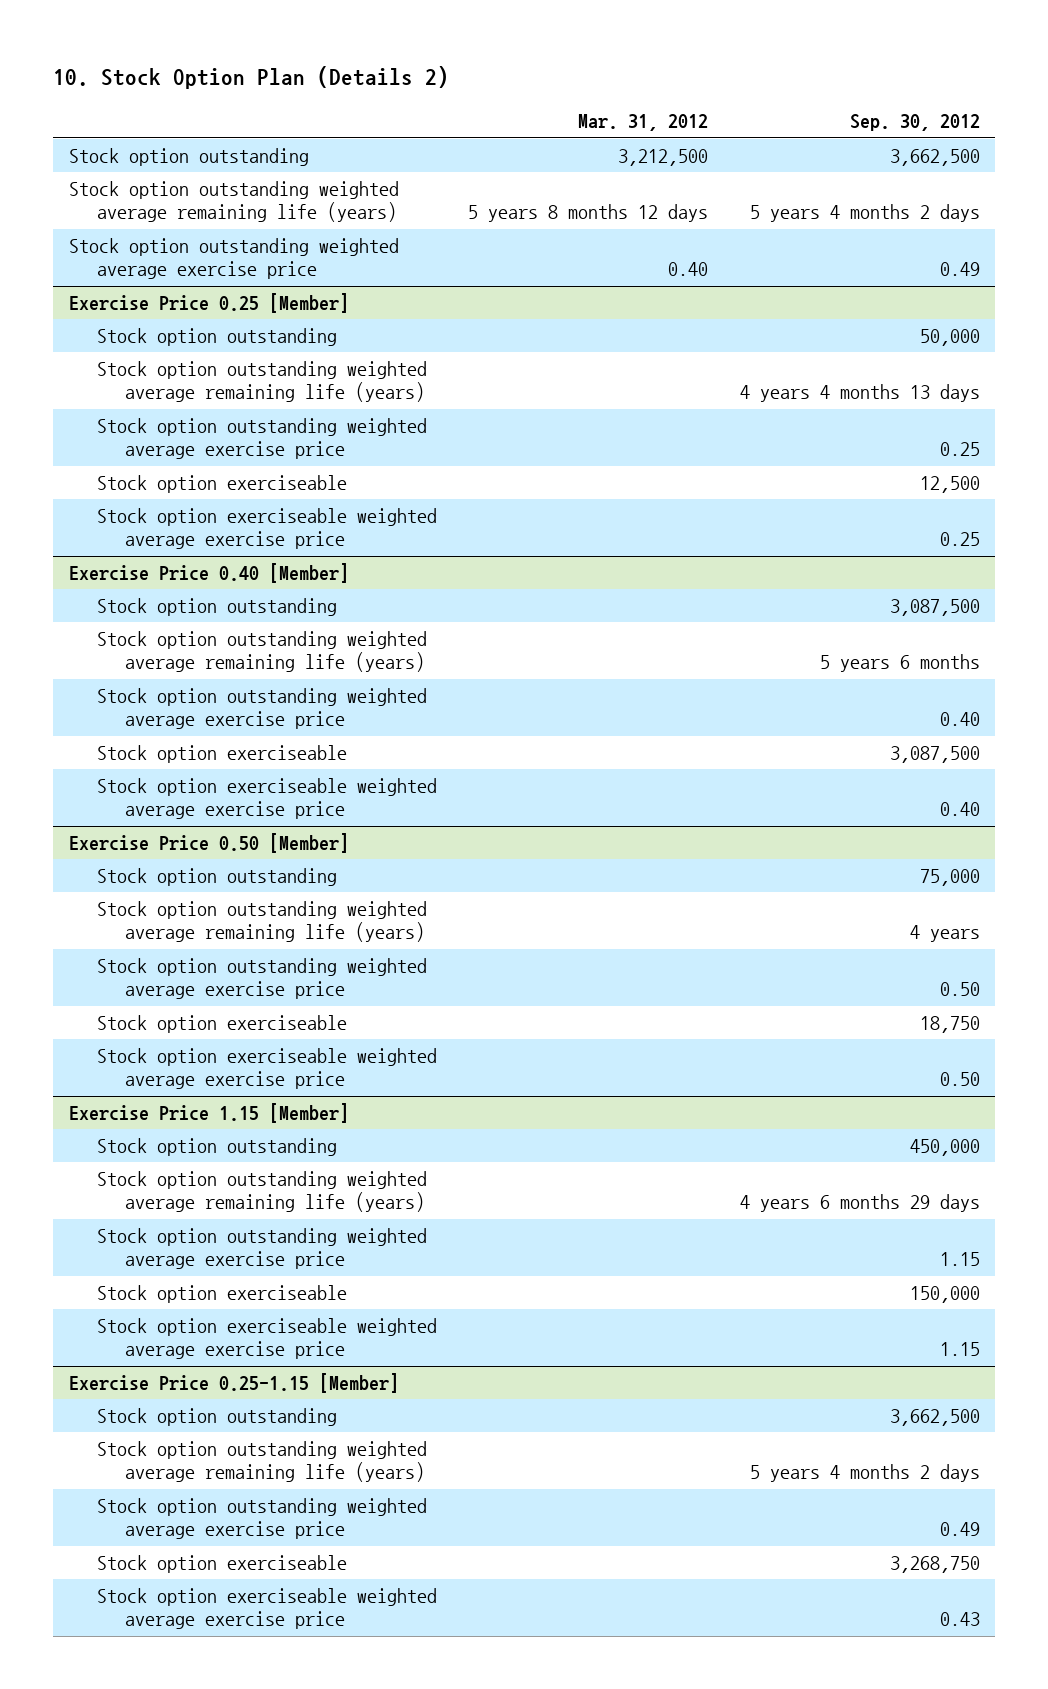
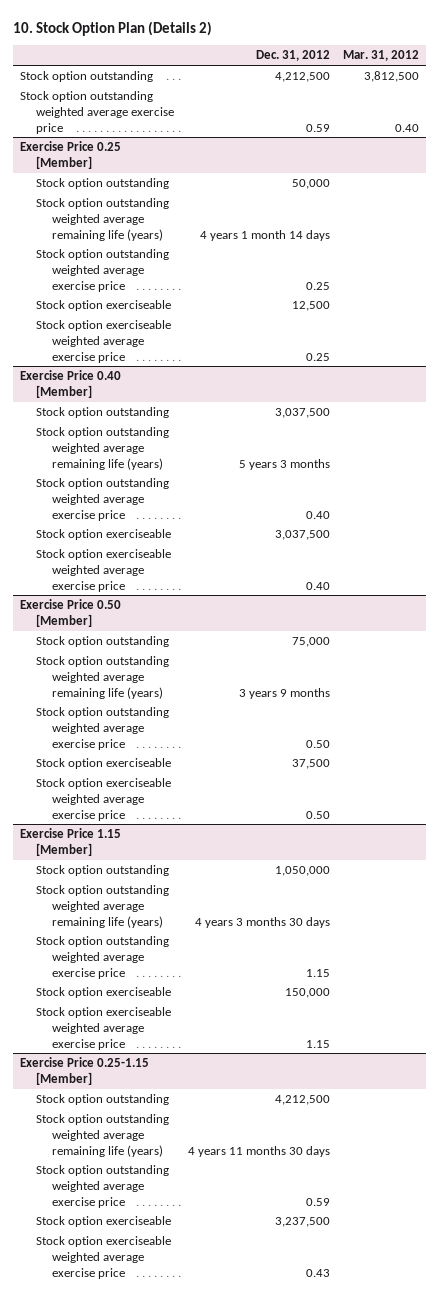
[849,114,980,132] Sep. 30, 2012 -> none
none -> [255,50,330,62] Dec. 31, 2012
[68,181,399,223] Stock option outstanding weighted average remaining life (years) -> none
[618,149,709,167] 3,212,500 -> [364,71,420,83] 3,812,500

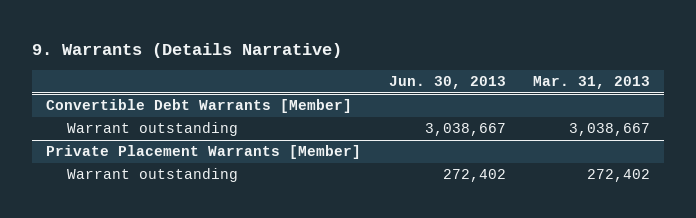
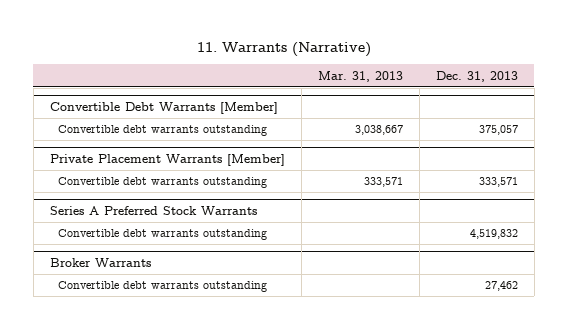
[32,43,343,59] 9. Warrants (Details Narrative) -> [196,41,371,57] 11. Warrants (Narrative)
[388,76,506,90] Jun. 30, 2013 -> none
none -> [435,70,518,82] Dec. 31, 2013
[66,122,238,137] Warrant outstanding -> [58,125,268,137] Convertible debt warrants outstanding
[66,168,238,183] Warrant outstanding -> [58,177,268,189] Convertible debt warrants outstanding
[587,169,651,183] 272,402 -> [363,177,403,188] 333,571
none -> [49,206,257,217] Series A Preferred Stock Warrants
none -> [58,229,268,241] Convertible debt warrants outstanding
none -> [49,258,151,269] Broker Warrants
none -> [58,281,268,293] Convertible debt warrants outstanding

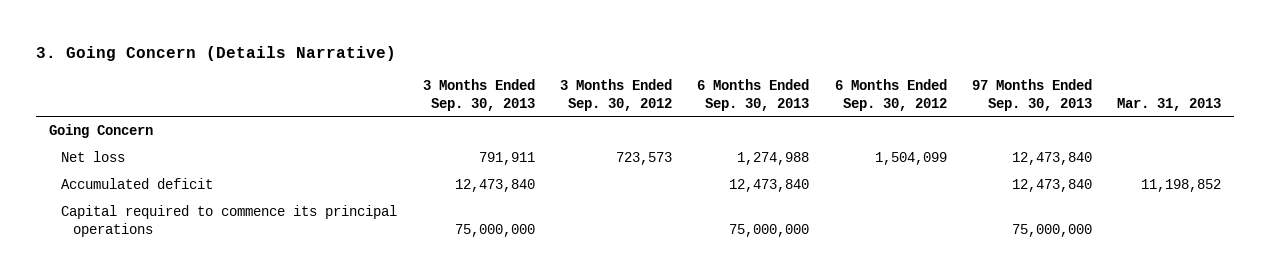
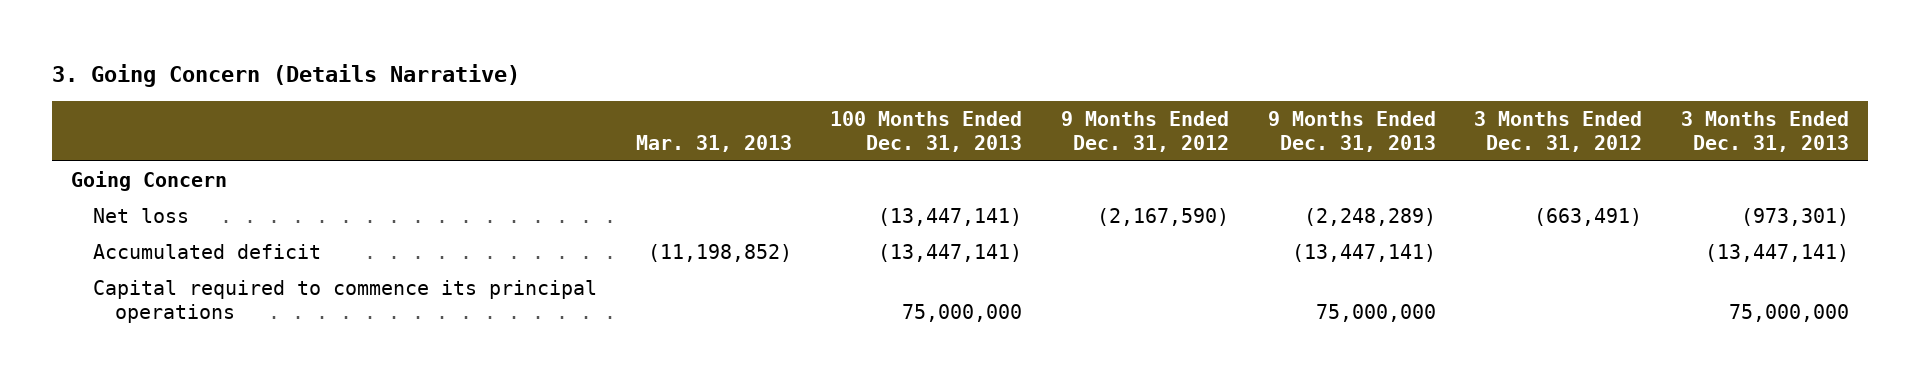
[422,78,535,111] 3 Months Ended Sep. 30, 2013 -> none
[559,78,672,111] 3 Months Ended Sep. 30, 2012 -> none
[697,78,810,111] 6 Months Ended Sep. 30, 2013 -> none
[834,78,947,111] 6 Months Ended Sep. 30, 2012 -> none
[971,78,1092,111] 97 Months Ended Sep. 30, 2013 -> none
none -> [830,111,1023,152] 100 Months Ended Dec. 31, 2013
none -> [1060,111,1229,152] 9 Months Ended Dec. 31, 2012
none -> [1267,111,1436,152] 9 Months Ended Dec. 31, 2013
none -> [1474,111,1643,152] 3 Months Ended Dec. 31, 2012
none -> [1680,111,1849,152] 3 Months Ended Dec. 31, 2013
[1141,178,1222,192] 11,198,852 -> [647,243,792,262] (11,198,852)

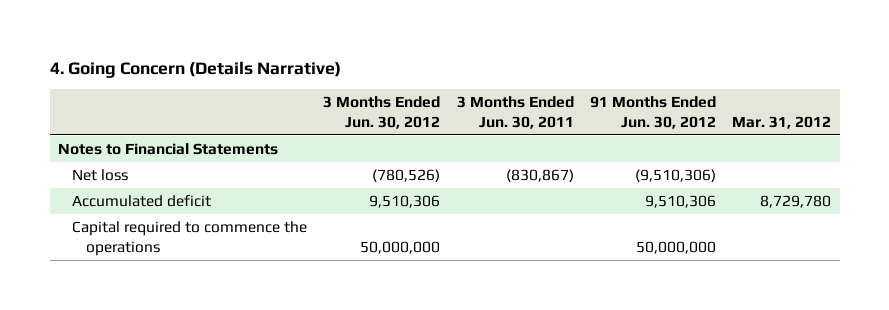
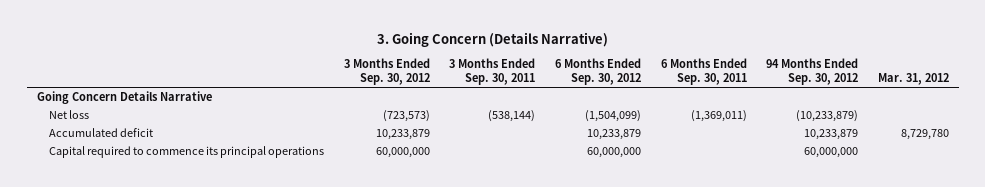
[49,60,341,78] 4. Going Concern (Details Narrative) -> [376,32,608,48] 3. Going Concern (Details Narrative)
[323,95,441,129] 3 Months Ended Jun. 30, 2012 -> none
[456,95,574,129] 3 Months Ended Jun. 30, 2011 -> none
[590,95,717,129] 91 Months Ended Jun. 30, 2012 -> none
none -> [343,58,430,86] 3 Months Ended Sep. 30, 2012
none -> [449,58,536,86] 3 Months Ended Sep. 30, 2011
none -> [554,58,641,86] 6 Months Ended Sep. 30, 2012
none -> [660,58,747,86] 6 Months Ended Sep. 30, 2011
none -> [766,58,859,86] 94 Months Ended Sep. 30, 2012
[57,143,278,156] Notes to Financial Statements -> none
none -> [36,91,212,105] Going Concern Details Narrative
[71,221,307,256] Capital required to commence the operations -> [49,146,325,159] Capital required to commence its principal operations

